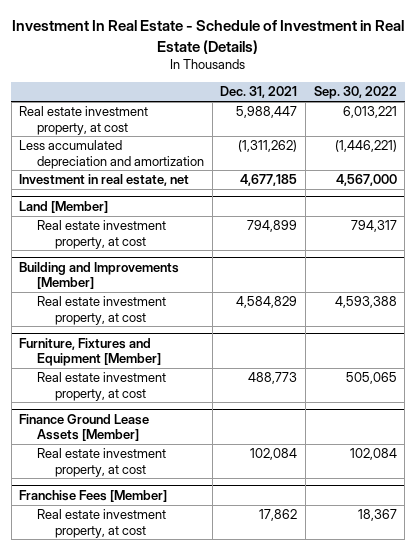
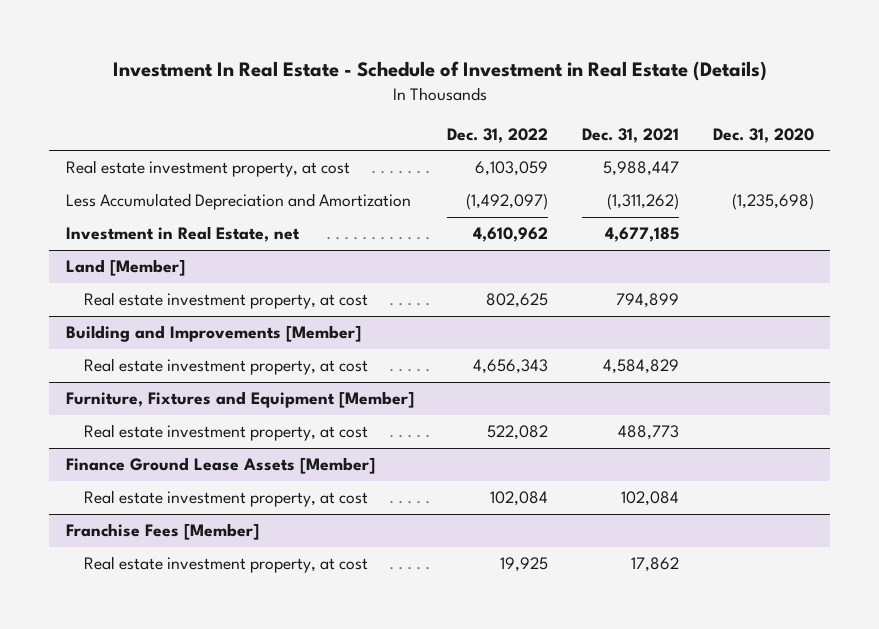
[313,86,397,100] Sep. 30, 2022 -> none
none -> [447,127,549,143] Dec. 31, 2022
none -> [712,127,814,143] Dec. 31, 2020
[19,140,205,169] Less accumulated depreciation and amortization -> [65,193,411,211] Less Accumulated Depreciation and Amortization
[19,174,190,187] Investment in real estate, net -> [65,226,300,243] Investment in Real Estate, net

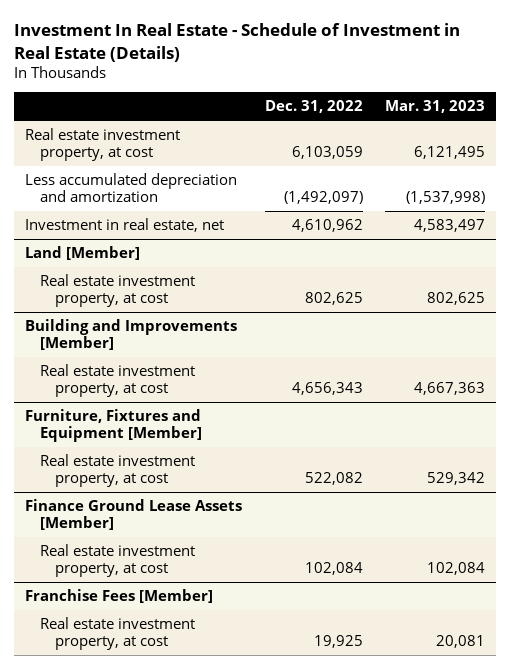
[581,127,679,143] Dec. 31, 2021 -> none
[712,127,814,143] Dec. 31, 2020 -> none
none -> [385,100,486,114] Mar. 31, 2023
[65,193,411,211] Less Accumulated Depreciation and Amortization -> [25,172,238,202] Less accumulated depreciation and amortization
[65,226,300,243] Investment in Real Estate, net -> [25,217,225,232] Investment in real estate, net

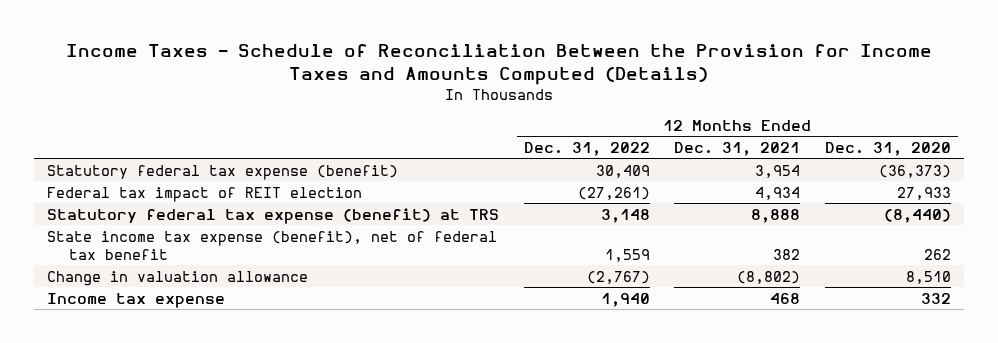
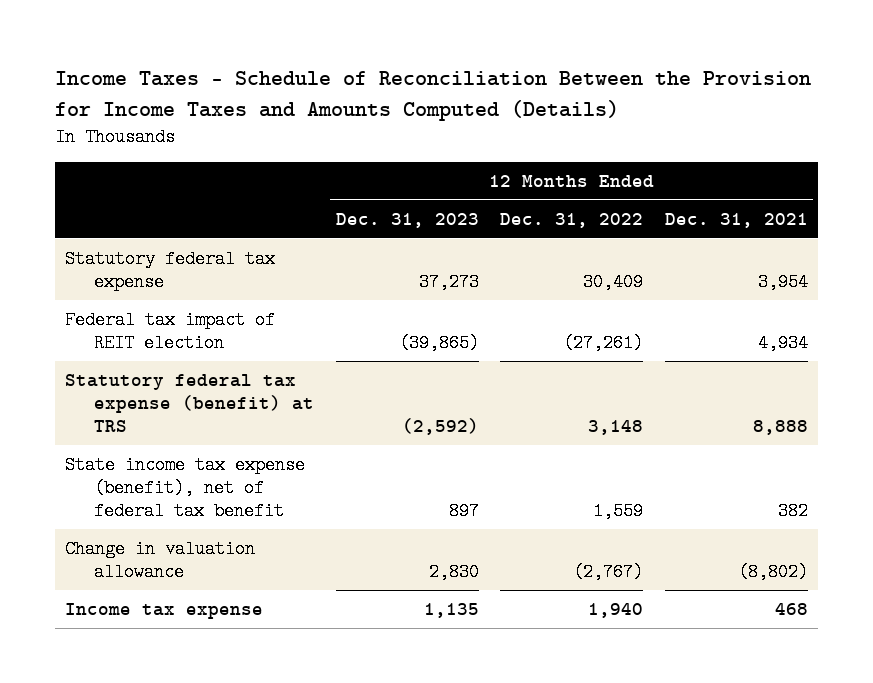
[825,141,952,156] Dec. 31, 2020 -> none
none -> [335,212,479,228] Dec. 31, 2023
[46,164,398,180] Statutory federal tax expense (benefit) -> [65,249,276,292] Statutory federal tax expense

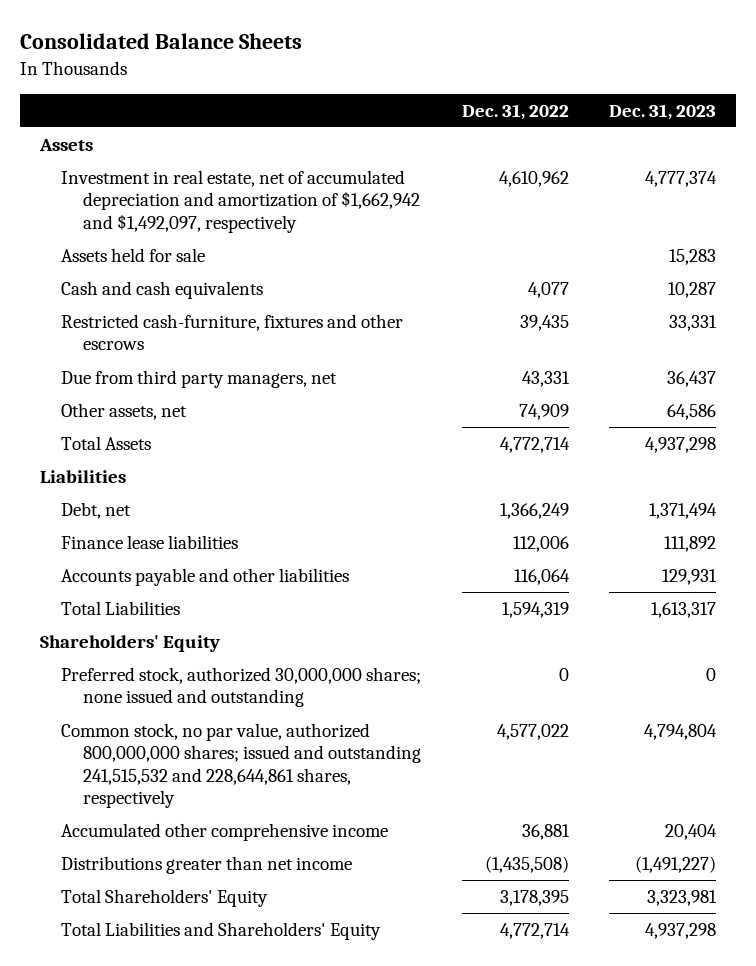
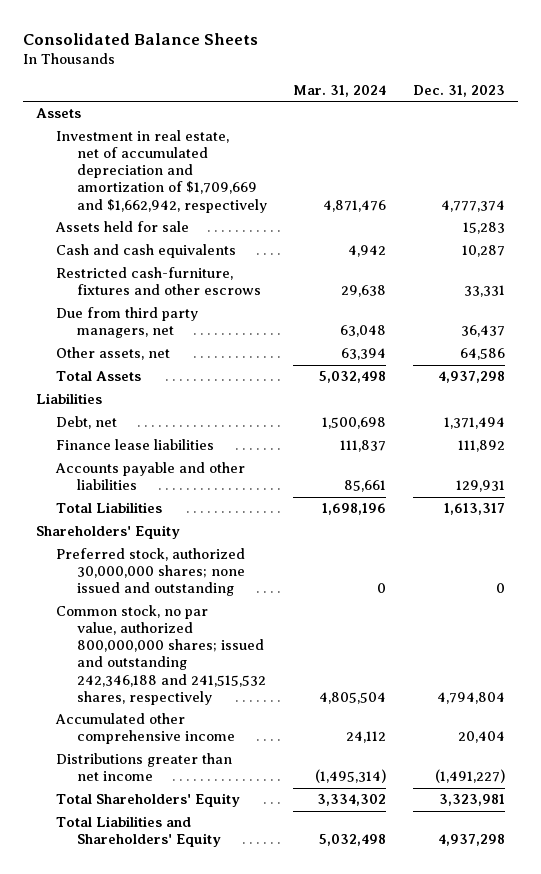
[461,103,569,120] Dec. 31, 2022 -> none
none -> [293,84,387,97] Mar. 31, 2024
[61,170,420,233] Investment in real estate, net of accumulated depreciation and amortization of $1,662,942 and $1,492,097, respectively -> [56,130,267,213] Investment in real estate, net of accumulated depreciation and amortization of $1,709,669 and $1,662,942, respectively
[61,723,421,809] Common stock, no par value, authorized 800,000,000 shares; issued and outstanding 241,515,532 and 228,644,861 shares, respectively -> [56,605,266,705] Common stock, no par value, authorized 800,000,000 shares; issued and outstanding 242,346,188 and 241,515,532 shares, respectively

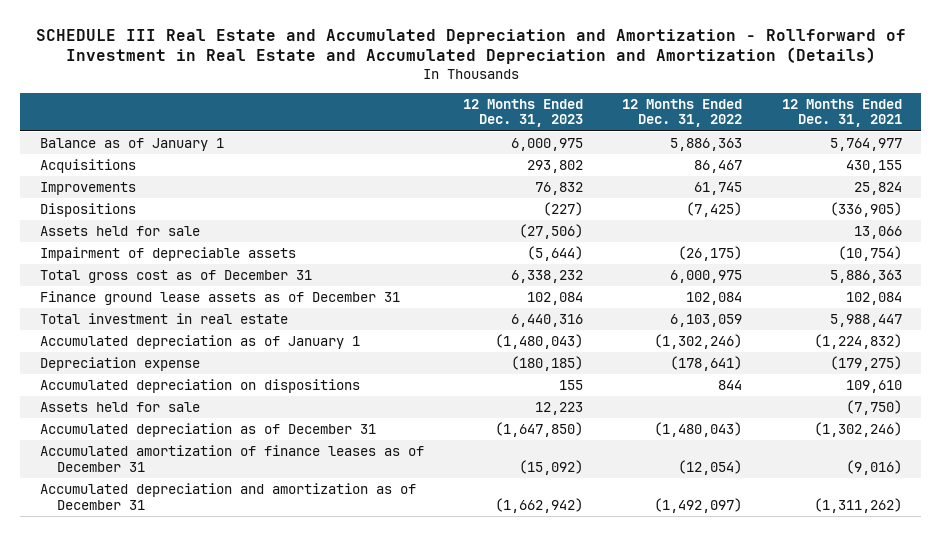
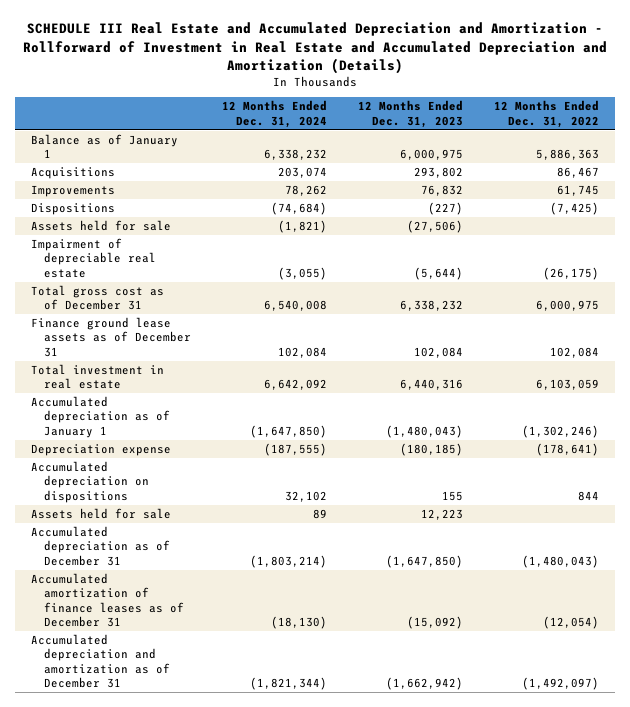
[781,98,902,128] 12 Months Ended Dec. 31, 2021 -> none
none -> [222,100,328,128] 12 Months Ended Dec. 31, 2024
[39,247,296,262] Impairment of depreciable assets -> [30,238,157,278] Impairment of depreciable real estate

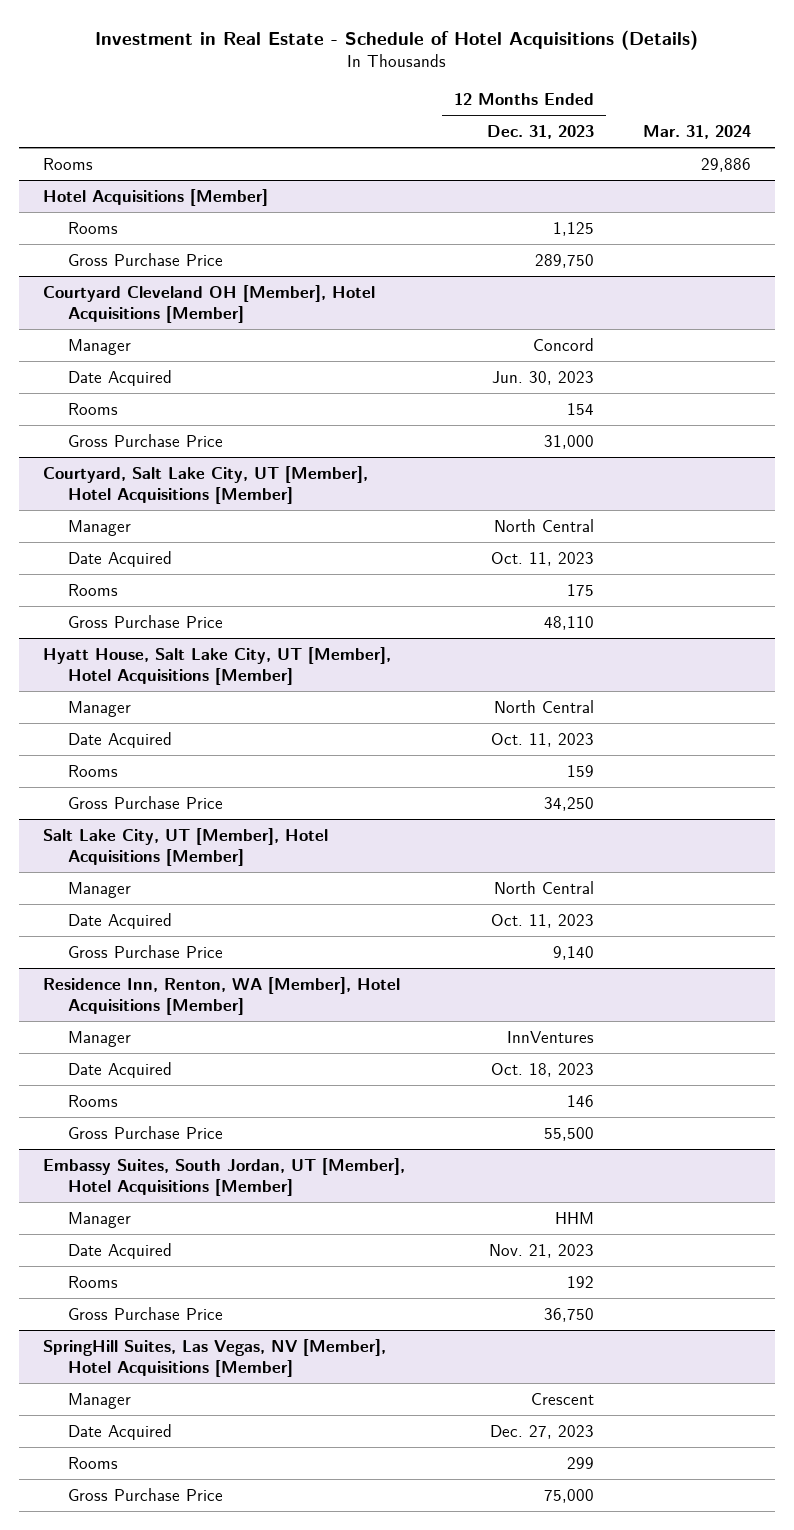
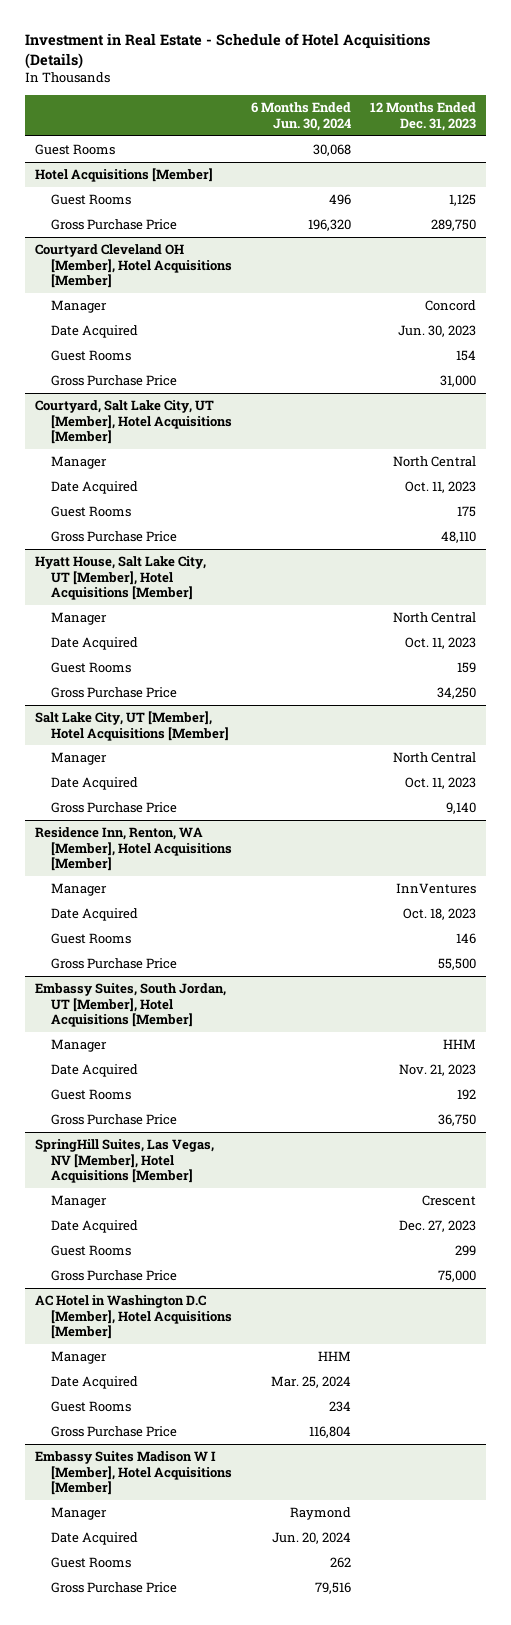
[642,125,751,140] Mar. 31, 2024 -> none
none -> [251,102,352,131] 6 Months Ended Jun. 30, 2024
[43,157,94,170] Rooms -> [34,144,115,156] Guest Rooms
[68,221,119,234] Rooms -> [51,194,132,206] Guest Rooms
[68,402,119,415] Rooms -> [51,350,132,362] Guest Rooms
[68,583,119,596] Rooms -> [51,506,132,518] Guest Rooms
[68,764,119,777] Rooms -> [51,662,132,674] Guest Rooms
[68,1094,119,1107] Rooms -> [51,933,132,945] Guest Rooms
[68,1275,119,1288] Rooms -> [51,1089,132,1101] Guest Rooms
[68,1456,119,1469] Rooms -> [51,1245,132,1257] Guest Rooms
none -> [34,1295,233,1340] AC Hotel in Washington D.C [Member], Hotel Acquisitions [Member]
none -> [51,1351,108,1365] Manager
none -> [51,1376,139,1390] Date Acquired
none -> [51,1401,132,1413] Guest Rooms
none -> [51,1426,178,1438] Gross Purchase Price
none -> [34,1451,233,1496] Embassy Suites Madison W I [Member], Hotel Acquisitions [Member]
none -> [51,1507,108,1521] Manager
none -> [51,1532,139,1546] Date Acquired
none -> [51,1557,132,1569] Guest Rooms
none -> [51,1582,178,1594] Gross Purchase Price

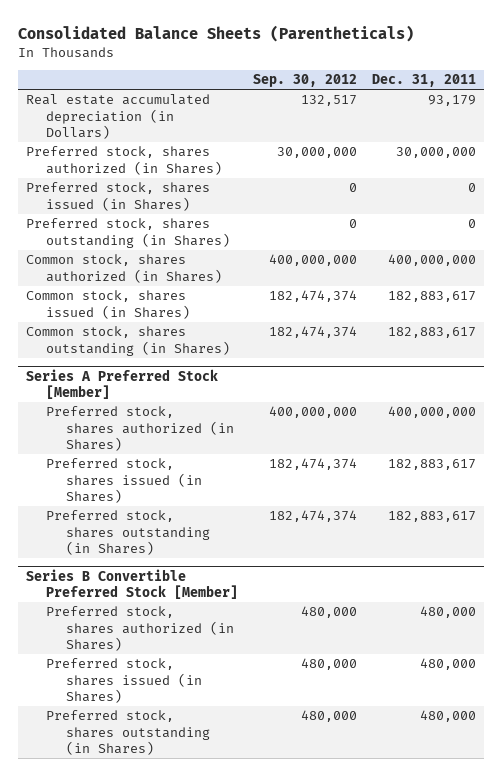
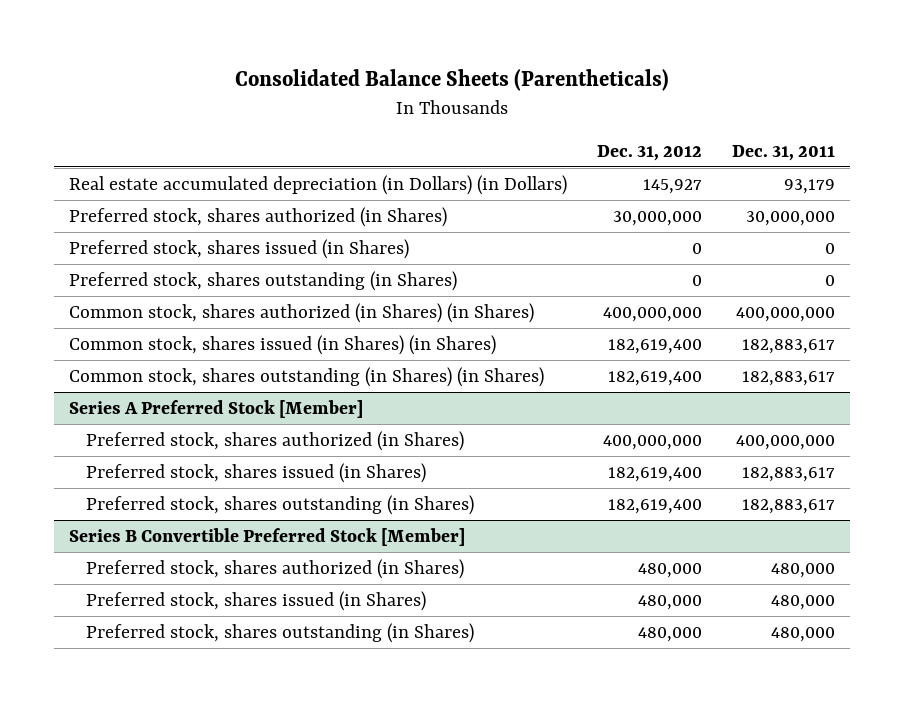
[252,74,357,88] Sep. 30, 2012 -> none
none -> [596,144,702,161] Dec. 31, 2012
[25,94,210,139] Real estate accumulated depreciation (in Dollars) -> [69,174,568,195] Real estate accumulated depreciation (in Dollars) (in Dollars)
[25,254,222,283] Common stock, shares authorized (in Shares) -> [69,302,535,323] Common stock, shares authorized (in Shares) (in Shares)
[25,290,190,319] Common stock, shares issued (in Shares) -> [69,334,497,355] Common stock, shares issued (in Shares) (in Shares)
[25,326,230,356] Common stock, shares outstanding (in Shares) -> [69,366,545,387] Common stock, shares outstanding (in Shares) (in Shares)

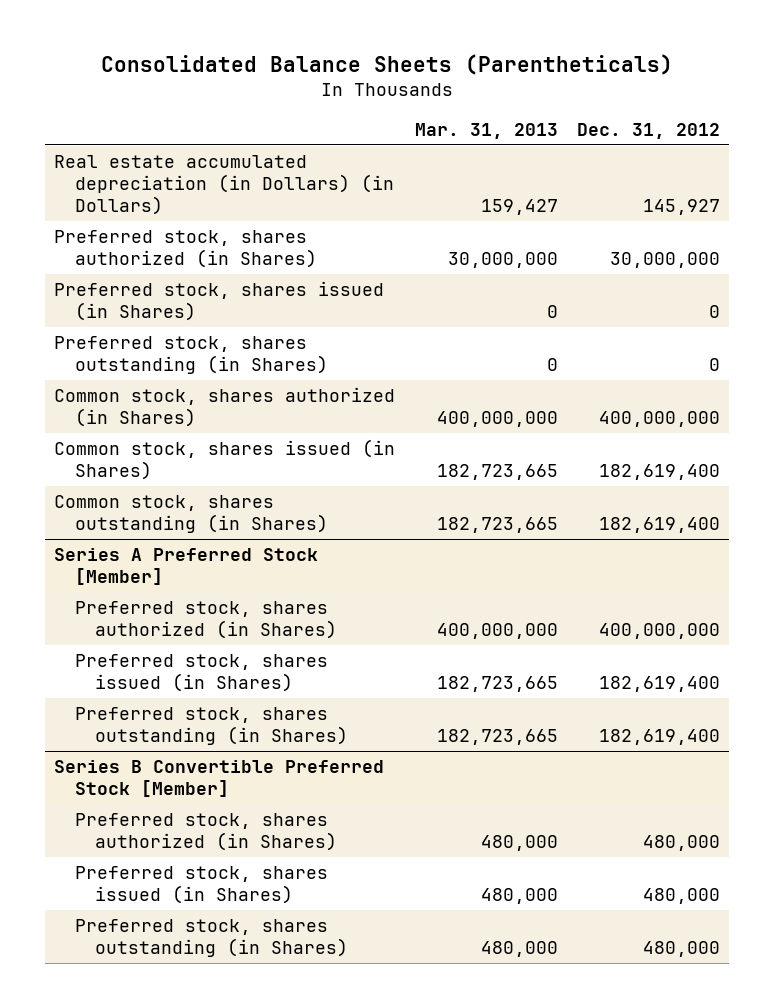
[731,144,835,161] Dec. 31, 2011 -> none
none -> [414,122,558,139] Mar. 31, 2013
[69,302,535,323] Common stock, shares authorized (in Shares) (in Shares) -> [54,386,396,427] Common stock, shares authorized (in Shares)
[69,334,497,355] Common stock, shares issued (in Shares) (in Shares) -> [54,438,396,480] Common stock, shares issued (in Shares)
[69,366,545,387] Common stock, shares outstanding (in Shares) (in Shares) -> [54,494,328,533] Common stock, shares outstanding (in Shares)

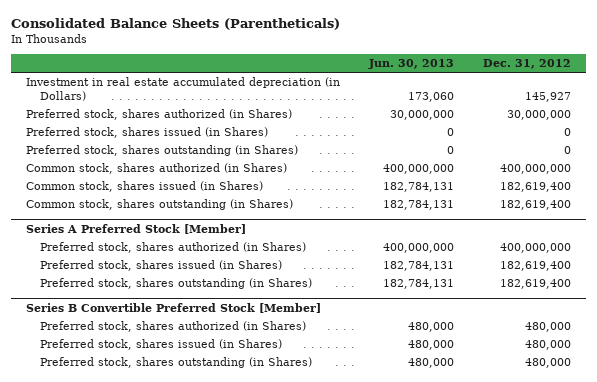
[414,122,558,139] Mar. 31, 2013 -> none
none -> [368,59,455,70] Jun. 30, 2013
[54,154,394,215] Real estate accumulated depreciation (in Dollars) (in Dollars) -> [25,76,340,101] Investment in real estate accumulated depreciation (in Dollars)

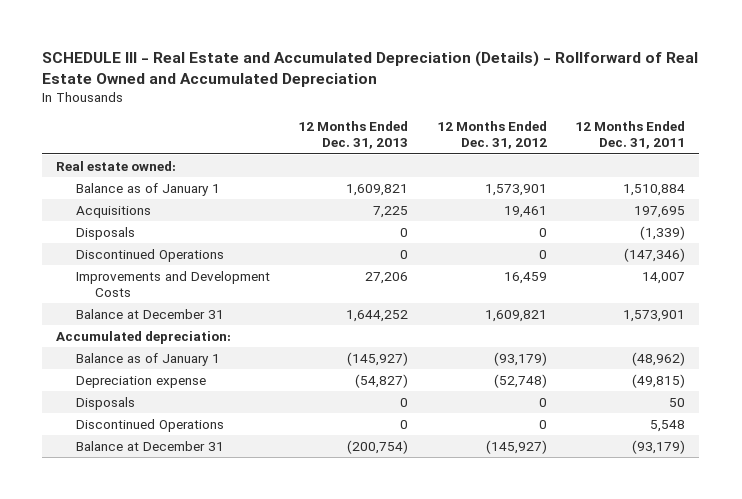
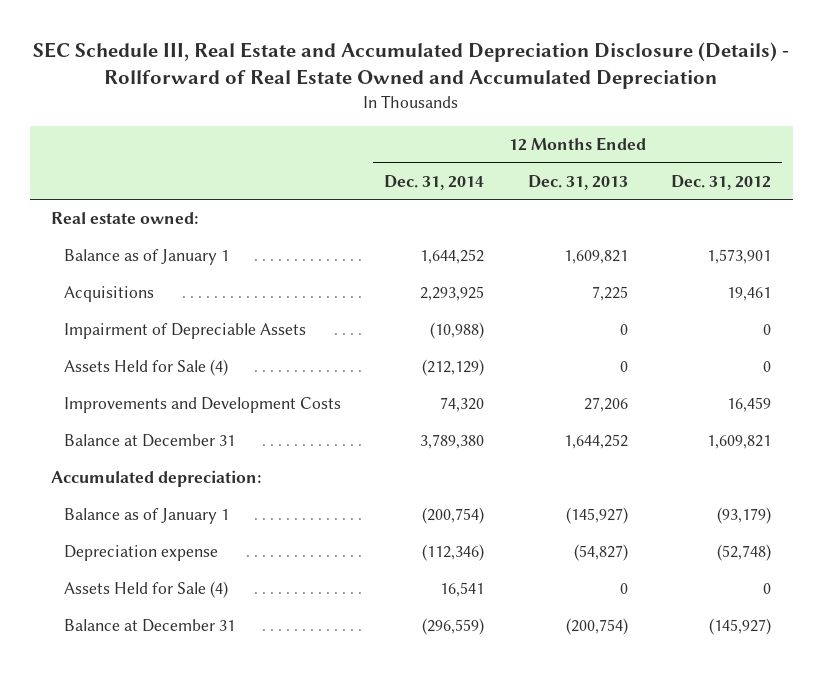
[42,50,699,87] SCHEDULE III - Real Estate and Accumulated Depreciation (Details) - Rollforward of Real Estate Owned and Accumulated Depreciation -> [33,41,790,90] SEC Schedule III, Real Estate and Accumulated Depreciation Disclosure (Details) - Rollforward of Real Estate Owned and Accumulated Depreciation
[575,120,686,150] 12 Months Ended Dec. 31, 2011 -> none
none -> [384,174,485,190] Dec. 31, 2014
[75,226,135,240] Disposals -> none
none -> [63,323,306,340] Impairment of Depreciable Assets
[75,248,224,262] Discontinued Operations -> [63,359,228,377] Assets Held for Sale (4)
[75,396,135,410] Disposals -> none
[75,418,224,432] Discontinued Operations -> [63,581,228,599] Assets Held for Sale (4)

